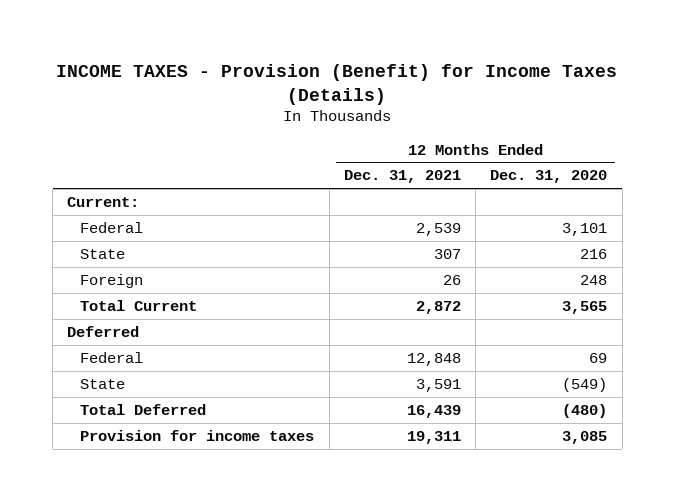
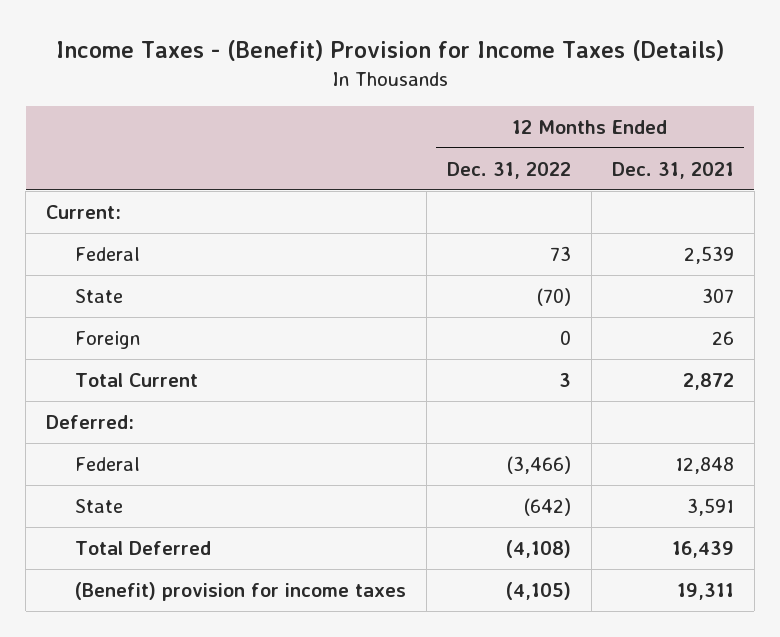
[56,63,618,105] INCOME TAXES - Provision (Benefit) for Income Taxes (Details) -> [56,39,725,61] Income Taxes - (Benefit) Provision for Income Taxes (Details)
[490,170,608,184] Dec. 31, 2020 -> none
none -> [446,161,571,179] Dec. 31, 2022
[67,325,140,337] Deferred -> [46,414,135,429] Deferred:
[80,429,315,441] Provision for income taxes -> [74,581,406,601] (Benefit) provision for income taxes

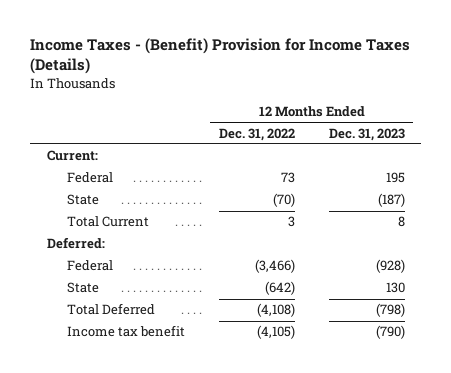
[611,161,734,179] Dec. 31, 2021 -> none
none -> [328,127,405,141] Dec. 31, 2023
[74,330,140,349] Foreign -> none
[74,581,406,601] (Benefit) provision for income taxes -> [67,325,186,338] Income tax benefit

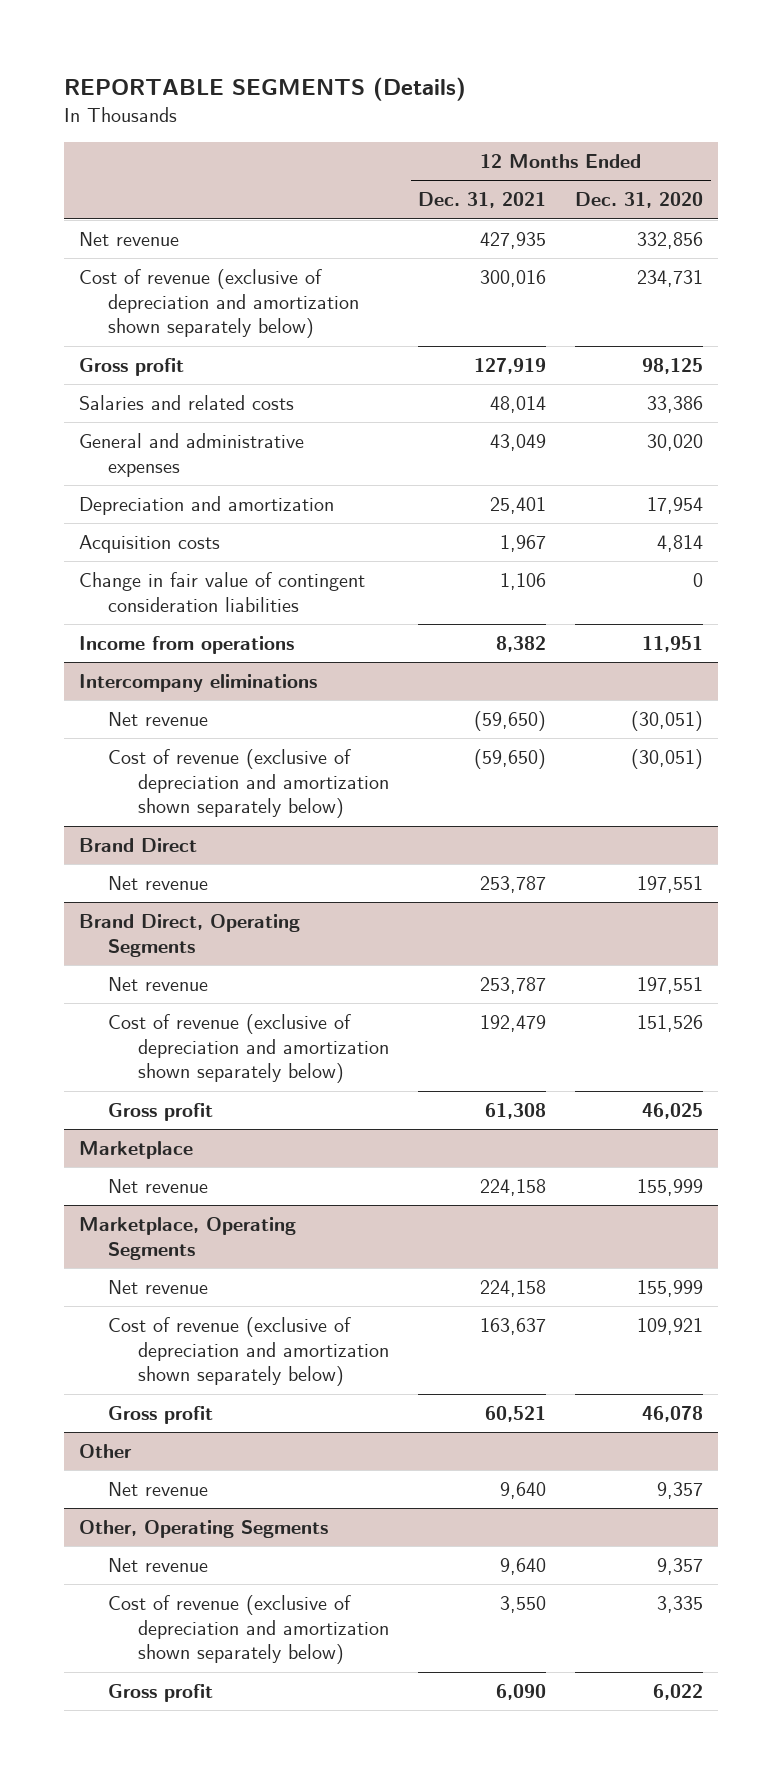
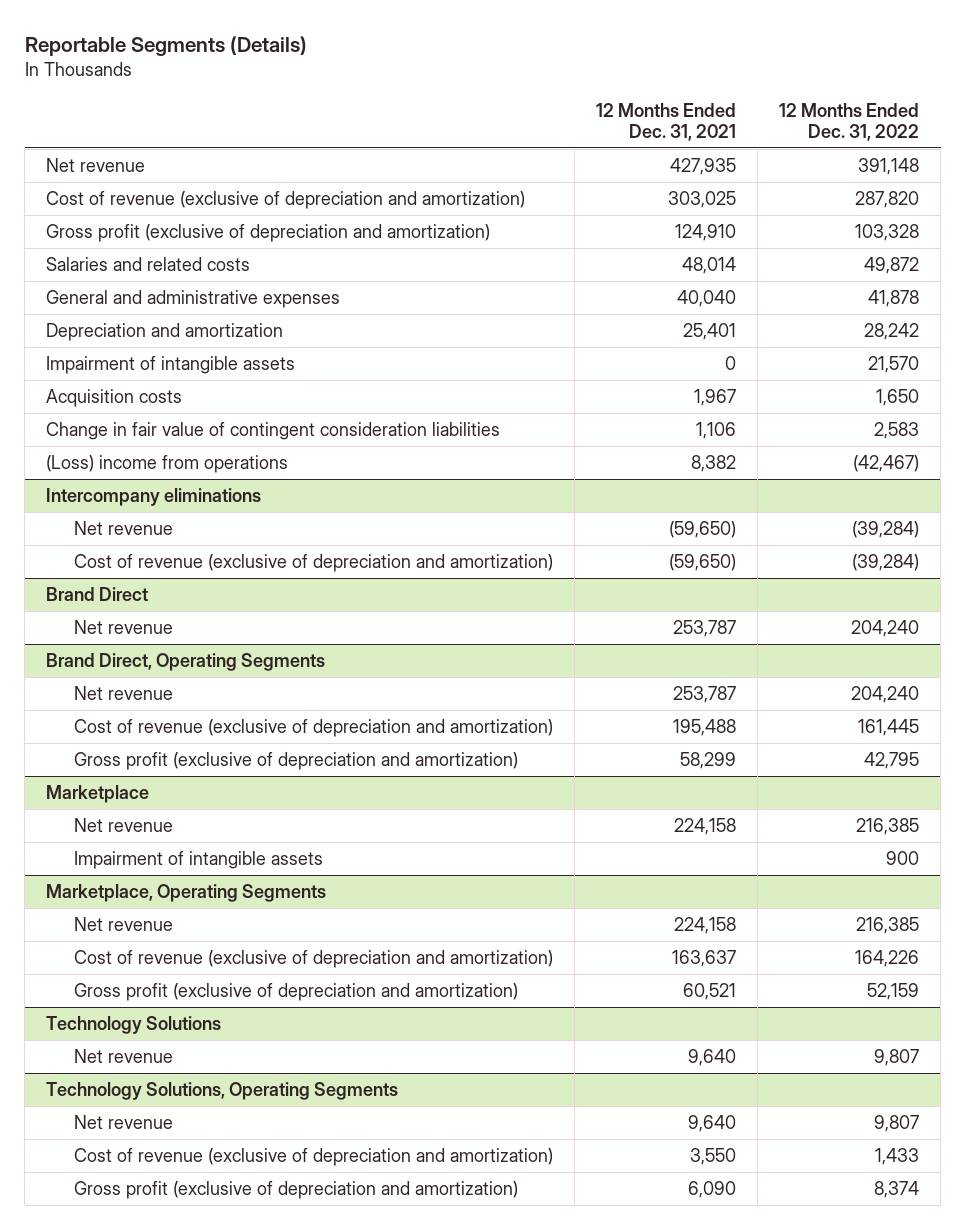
[64,77,467,102] REPORTABLE SEGMENTS (Details) -> [24,36,307,57] Reportable Segments (Details)
[575,192,704,209] Dec. 31, 2020 -> none
none -> [779,103,920,141] 12 Months Ended Dec. 31, 2022
[78,269,360,339] Cost of revenue (exclusive of depreciation and amortization shown separately below) -> [46,190,526,209] Cost of revenue (exclusive of depreciation and amortization)
[479,270,546,288] 300,016 -> [668,190,737,208] 303,025
[78,358,184,377] Gross profit -> [46,223,491,242] Gross profit (exclusive of depreciation and amortization)
[473,358,546,375] 127,919 -> [675,223,737,241] 124,910
[489,434,546,452] 43,049 -> [677,289,737,307] 40,040
none -> [46,355,296,374] Impairment of intangible assets
[78,636,294,655] Income from operations -> [46,454,289,473] (Loss) income from operations
[108,749,389,819] Cost of revenue (exclusive of depreciation and amortization shown separately below) -> [74,553,554,572] Cost of revenue (exclusive of depreciation and amortization)
[108,1014,389,1084] Cost of revenue (exclusive of depreciation and amortization shown separately below) -> [74,718,554,737] Cost of revenue (exclusive of depreciation and amortization)
[479,1015,546,1033] 192,479 -> [673,718,737,736] 195,488
[108,1103,214,1122] Gross profit -> [74,751,519,770] Gross profit (exclusive of depreciation and amortization)
[484,1103,546,1120] 61,308 -> [680,751,737,769] 58,299
none -> [74,850,324,869] Impairment of intangible assets
[78,1444,132,1459] Other -> none
[108,1317,389,1387] Cost of revenue (exclusive of depreciation and amortization shown separately below) -> [74,949,554,968] Cost of revenue (exclusive of depreciation and amortization)
[108,1406,214,1425] Gross profit -> [74,982,519,1001] Gross profit (exclusive of depreciation and amortization)
none -> [46,1015,222,1034] Technology Solutions
[78,1520,328,1539] Other, Operating Segments -> none
none -> [46,1081,399,1100] Technology Solutions, Operating Segments
[108,1595,389,1665] Cost of revenue (exclusive of depreciation and amortization shown separately below) -> [74,1147,554,1166] Cost of revenue (exclusive of depreciation and amortization)
[108,1684,214,1703] Gross profit -> [74,1180,519,1199] Gross profit (exclusive of depreciation and amortization)

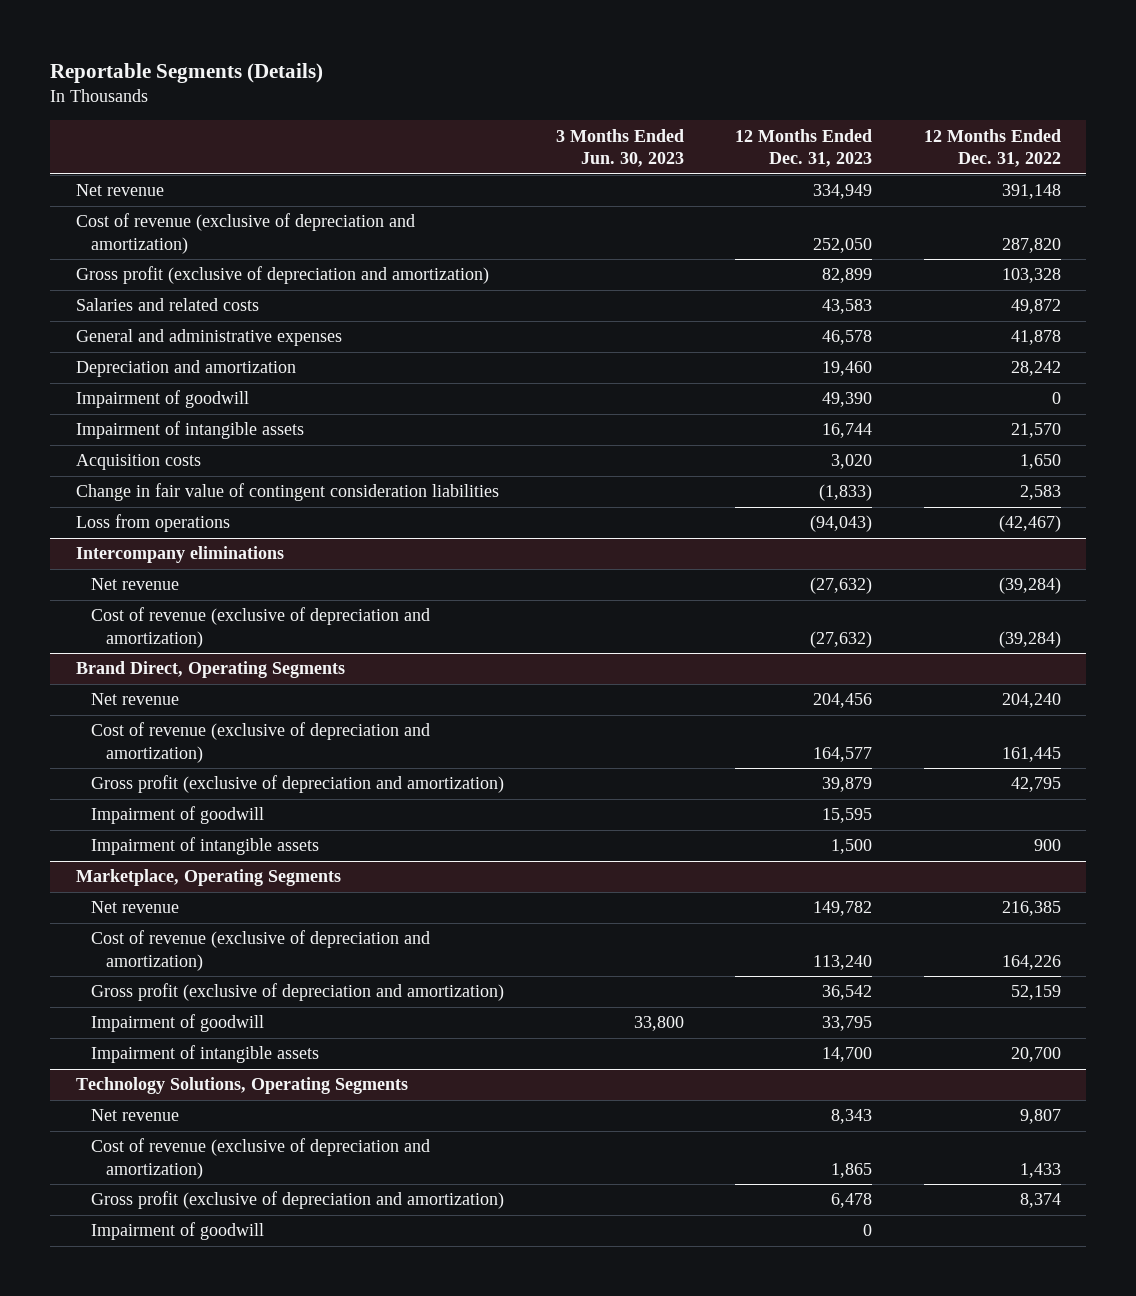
[596,103,737,141] 12 Months Ended Dec. 31, 2021 -> none
none -> [555,128,684,168] 3 Months Ended Jun. 30, 2023
none -> [735,128,873,168] 12 Months Ended Dec. 31, 2023
none -> [75,390,249,409] Impairment of goodwill
[46,454,289,473] (Loss) income from operations -> [75,514,230,533] Loss from operations
[46,586,149,601] Brand Direct -> none
[74,619,174,634] Net revenue -> none
[46,784,150,803] Marketplace -> none
[74,817,174,832] Net revenue -> none
none -> [90,806,264,825] Impairment of goodwill
[46,1015,222,1034] Technology Solutions -> none
[74,1048,174,1063] Net revenue -> none
none -> [90,1014,264,1033] Impairment of goodwill
none -> [90,1045,319,1064] Impairment of intangible assets
none -> [90,1222,264,1241] Impairment of goodwill

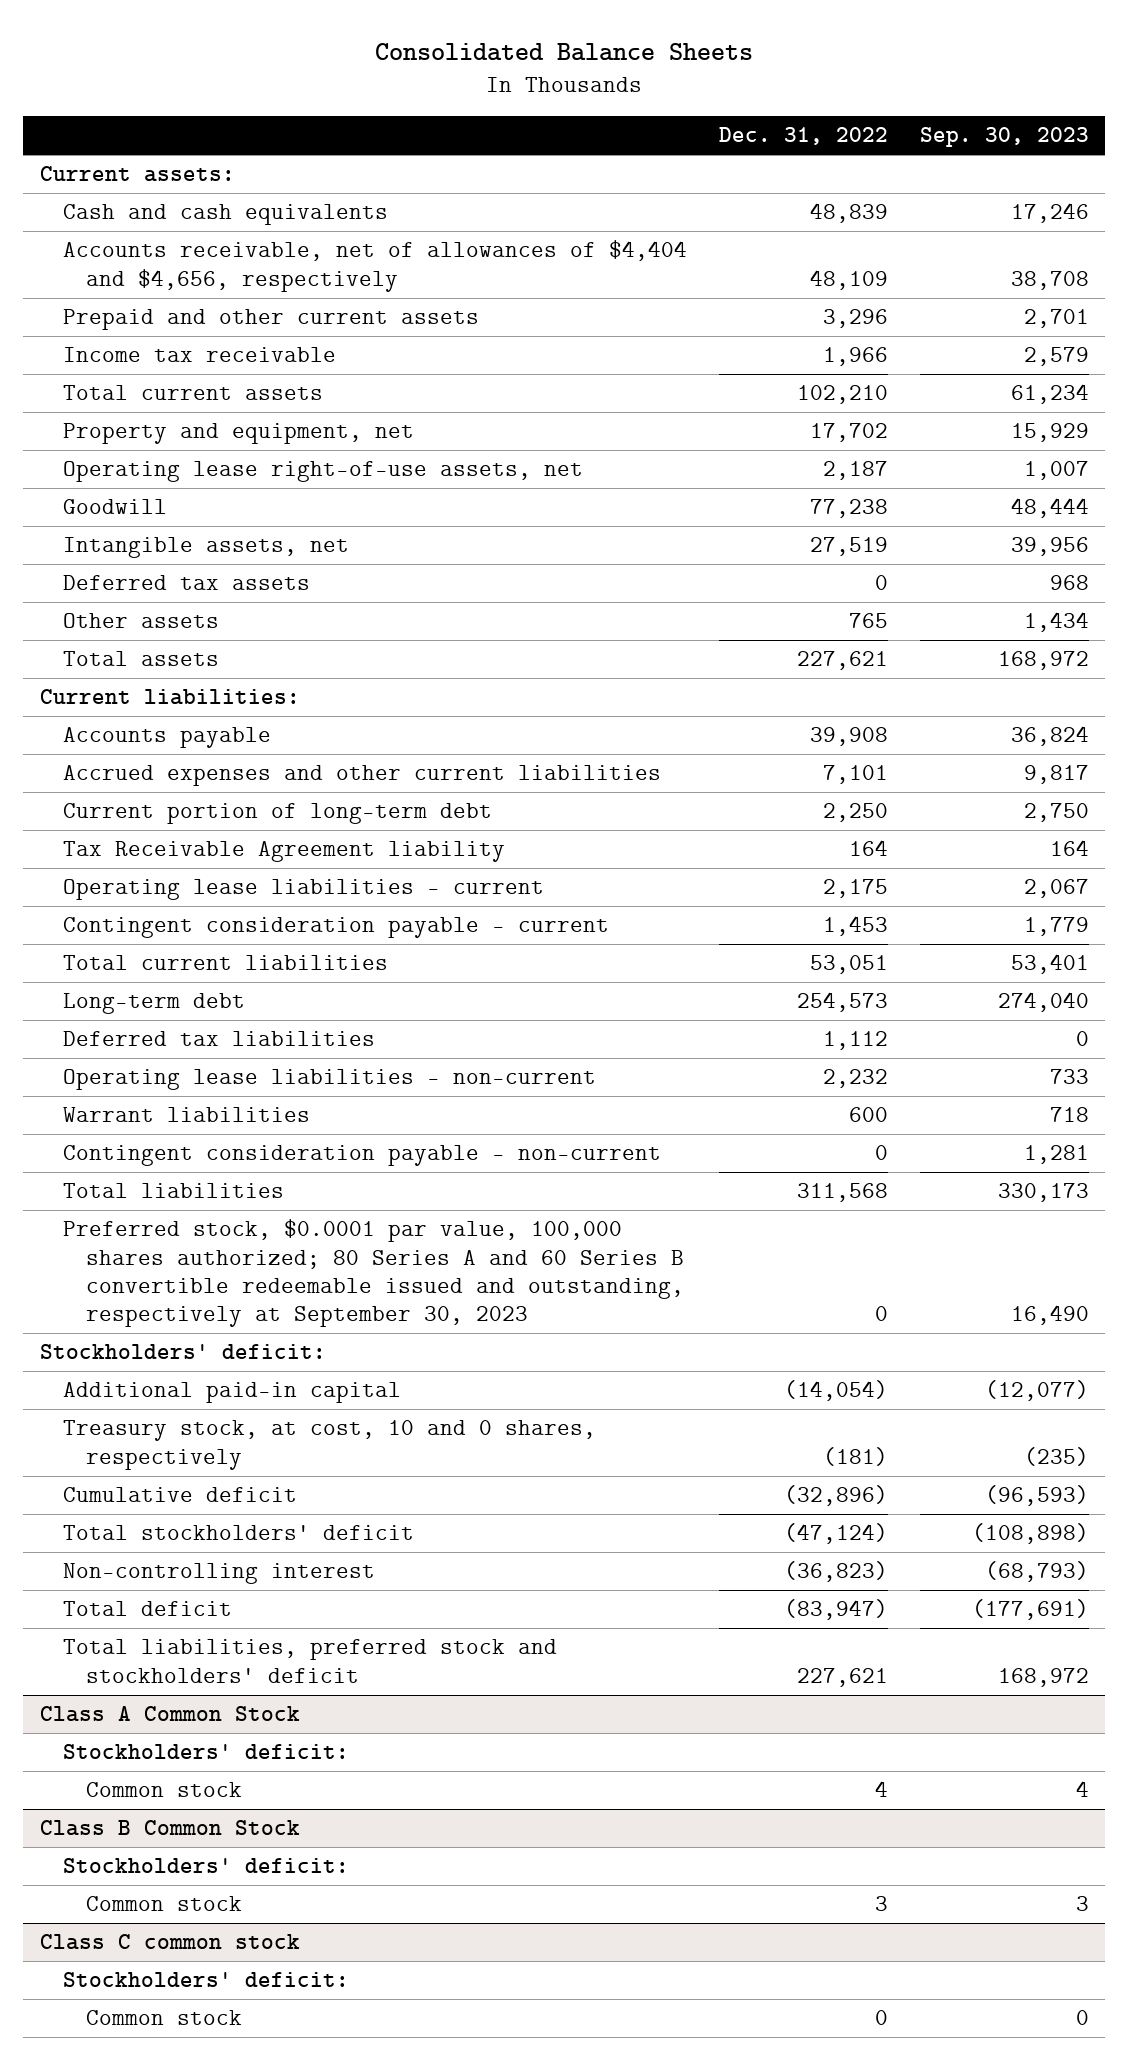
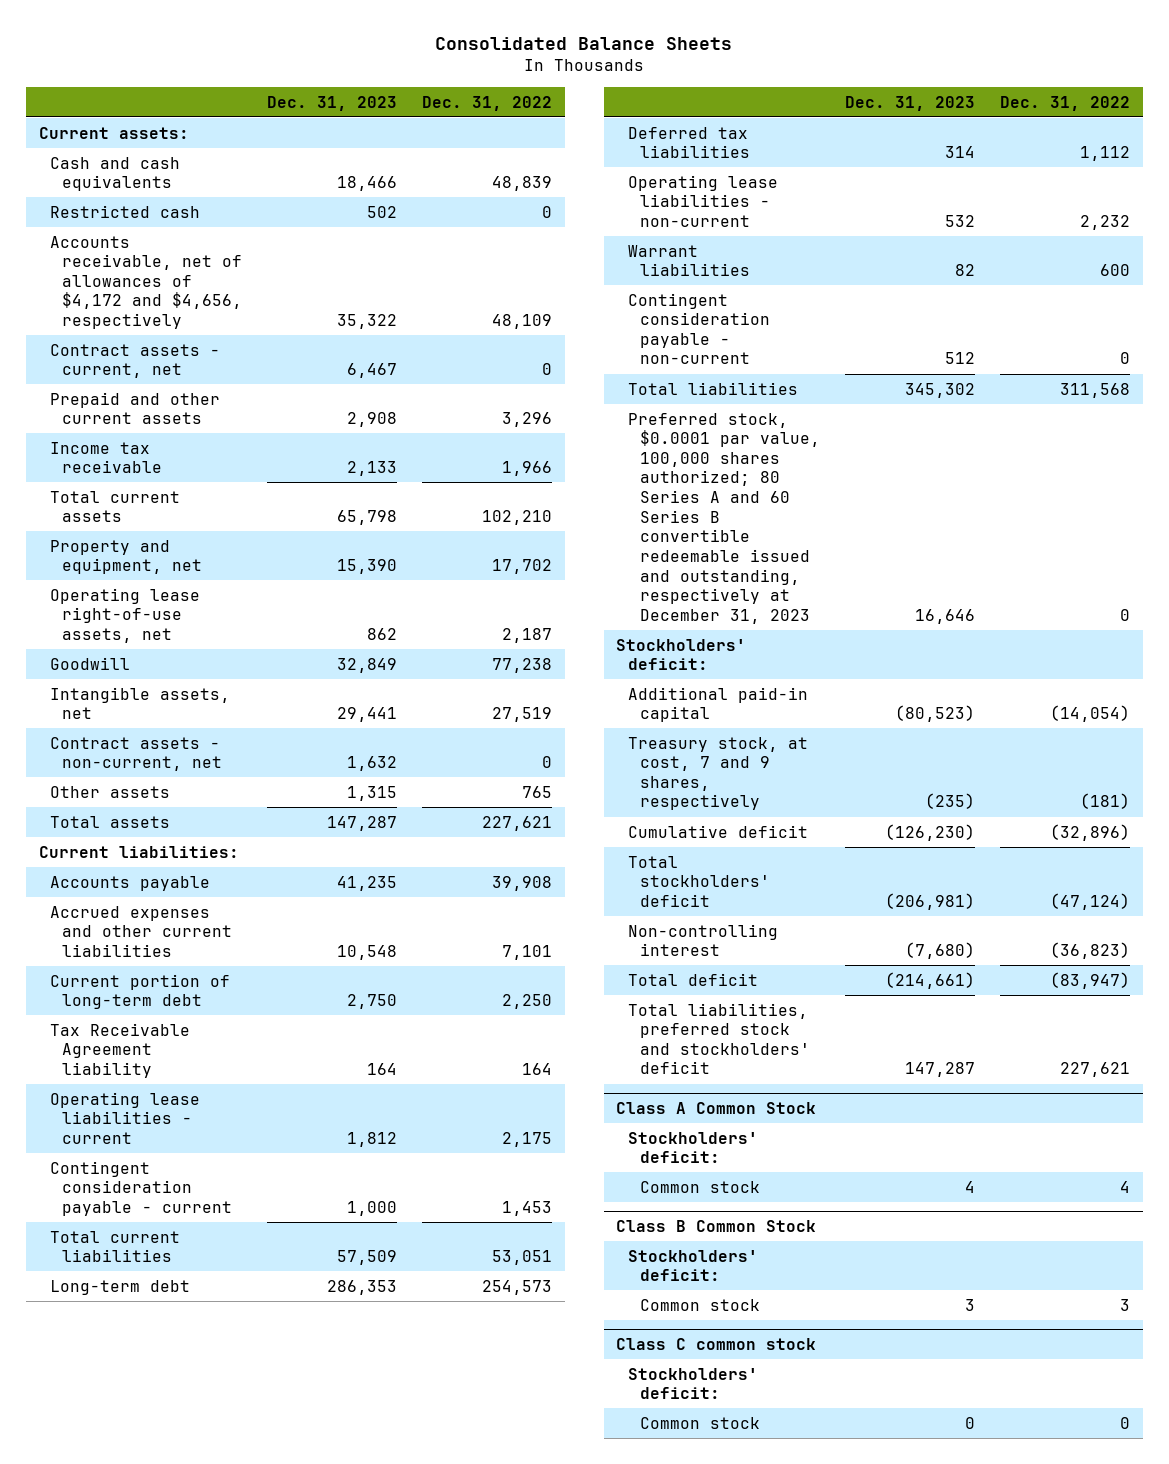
[919,127,1089,148] Sep. 30, 2023 -> none
none -> [267,95,398,111] Dec. 31, 2023
none -> [50,204,201,218] Restricted cash
[62,240,687,292] Accounts receivable, net of allowances of $4,404 and $4,656, respectively -> [50,235,243,330] Accounts receivable, net of allowances of $4,172 and $4,656, respectively
none -> [50,343,221,379] Contract assets - current, net
[62,575,310,591] Deferred tax assets -> none
none -> [50,736,223,772] Contract assets - non-current, net
[62,1219,684,1328] Preferred stock, $0.0001 par value, 100,000 shares authorized; 80 Series A and 60 Series B convertible redeemable issued and outstanding, respectively at September 30, 2023 -> [628,412,820,624] Preferred stock, $0.0001 par value, 100,000 shares authorized; 80 Series A and 60 Series B convertible redeemable issued and outstanding, respectively at December 31, 2023
[62,1420,596,1470] Treasury stock, at cost, 10 and 0 shares, respectively -> [628,736,809,811] Treasury stock, at cost, 7 and 9 shares, respectively

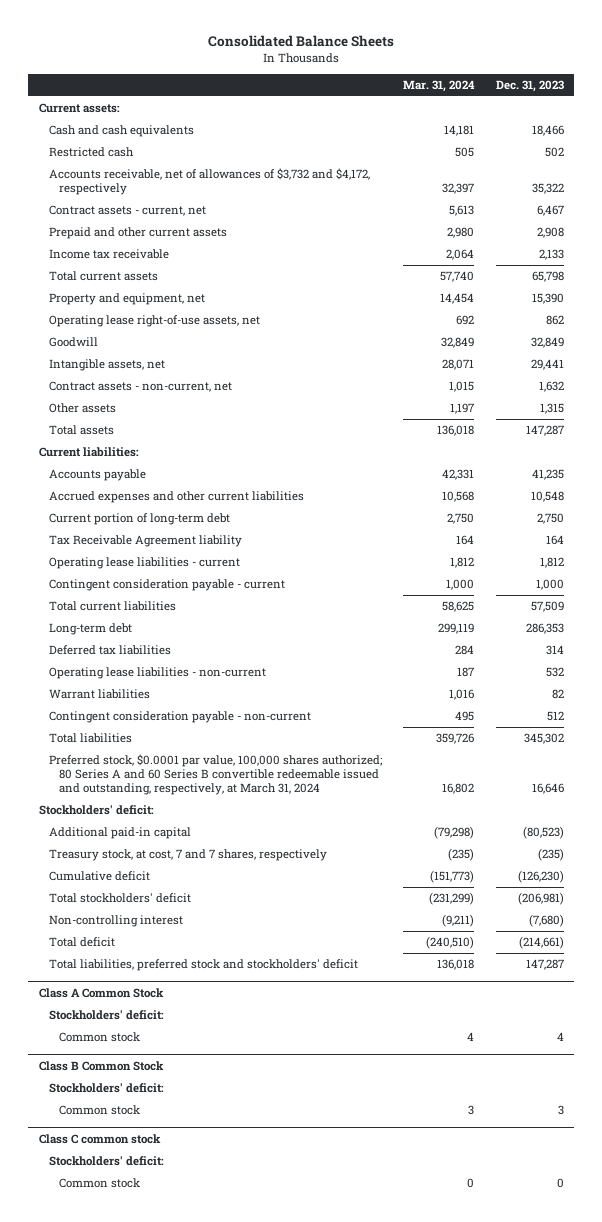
[422,95,553,111] Dec. 31, 2022 -> none
none -> [403,79,476,92] Mar. 31, 2024
[50,235,243,330] Accounts receivable, net of allowances of $4,172 and $4,656, respectively -> [49,168,371,196] Accounts receivable, net of allowances of $3,732 and $4,172, respectively
[628,412,820,624] Preferred stock, $0.0001 par value, 100,000 shares authorized; 80 Series A and 60 Series B convertible redeemable issued and outstanding, respectively at December 31, 2023 -> [49,754,383,795] Preferred stock, $0.0001 par value, 100,000 shares authorized; 80 Series A and 60 Series B convertible redeemable issued and outstanding, respectively, at March 31, 2024
[628,736,809,811] Treasury stock, at cost, 7 and 9 shares, respectively -> [49,849,328,862] Treasury stock, at cost, 7 and 7 shares, respectively

